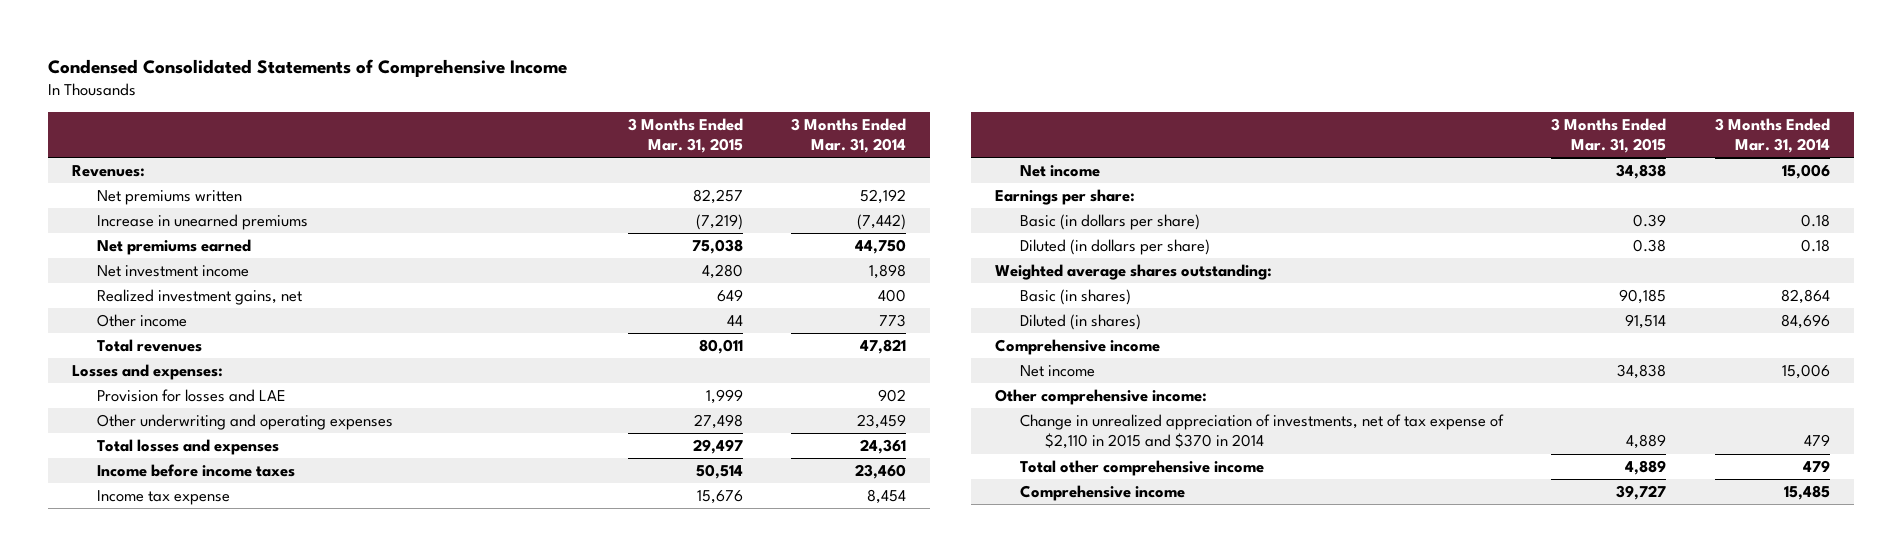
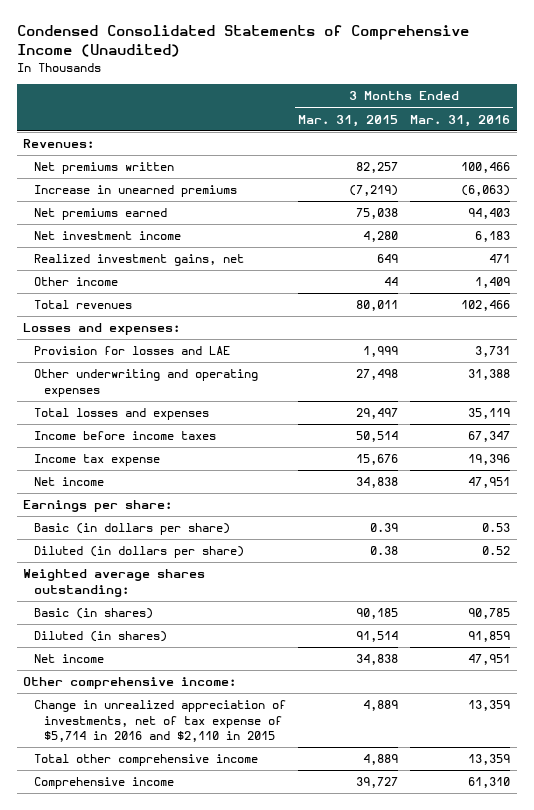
[47,59,567,78] Condensed Consolidated Statements of Comprehensive Income -> [17,25,470,58] Condensed Consolidated Statements of Comprehensive Income (Unaudited)
[791,117,907,153] 3 Months Ended Mar. 31, 2014 -> none
none -> [410,114,511,127] Mar. 31, 2016
[995,339,1161,356] Comprehensive income -> none
[1020,414,1505,450] Change in unrealized appreciation of investments, net of tax expense of $2,110 in 2015 and $370 in 2014 -> [33,700,286,743] Change in unrealized appreciation of investments, net of tax expense of $5,714 in 2016 and $2,110 in 2015

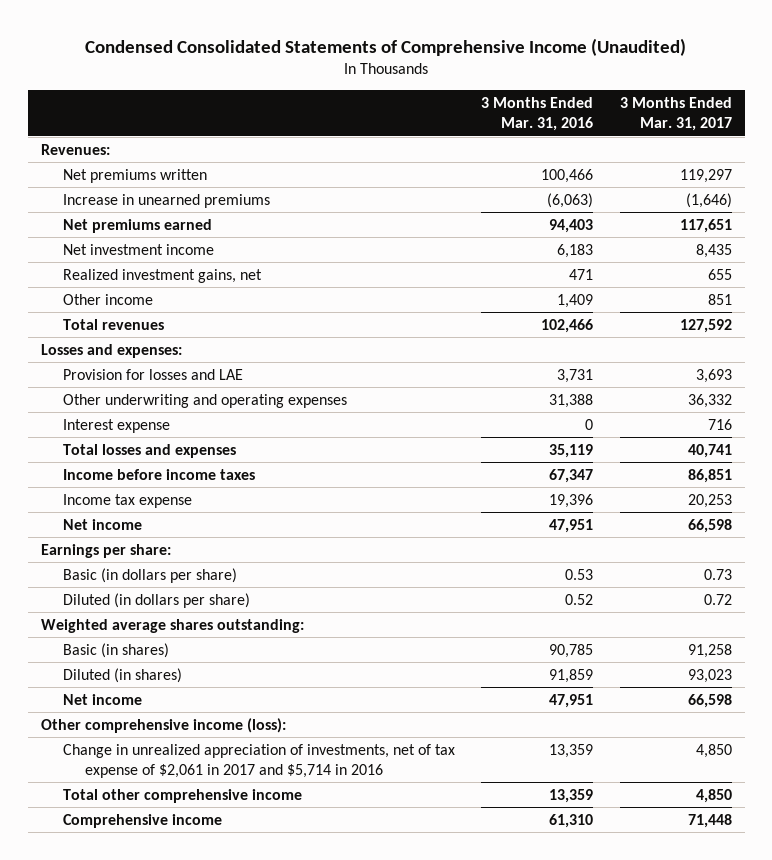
[297,114,398,127] Mar. 31, 2015 -> none
none -> [619,97,732,132] 3 Months Ended Mar. 31, 2017
none -> [62,418,170,433] Interest expense
[23,677,237,690] Other comprehensive income: -> [40,717,286,733] Other comprehensive income (loss):
[33,700,286,743] Change in unrealized appreciation of investments, net of tax expense of $5,714 in 2016 and $2,110 in 2015 -> [62,743,455,779] Change in unrealized appreciation of investments, net of tax expense of $2,061 in 2017 and $5,714 in 2016

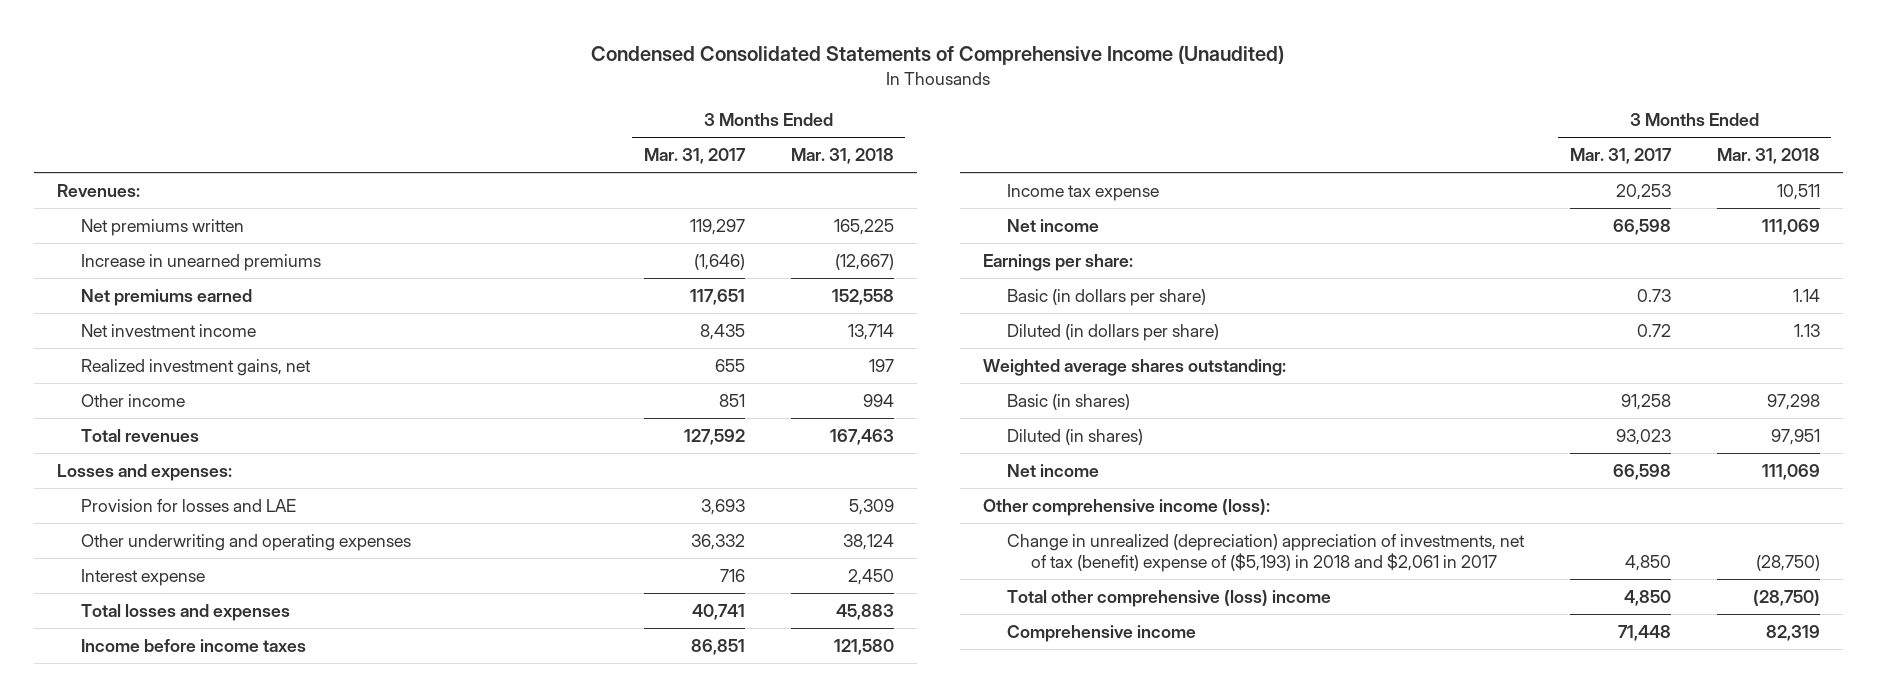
[481,97,594,132] 3 Months Ended Mar. 31, 2016 -> none
none -> [790,148,894,165] Mar. 31, 2018
[62,743,455,779] Change in unrealized appreciation of investments, net of tax expense of $2,061 in 2017 and $5,714 in 2016 -> [1006,533,1525,573] Change in unrealized (depreciation) appreciation of investments, net of tax (benefit) expense of ($5,193) in 2018 and $2,061 in 2017
[62,788,302,803] Total other comprehensive income -> [1006,589,1331,607] Total other comprehensive (loss) income

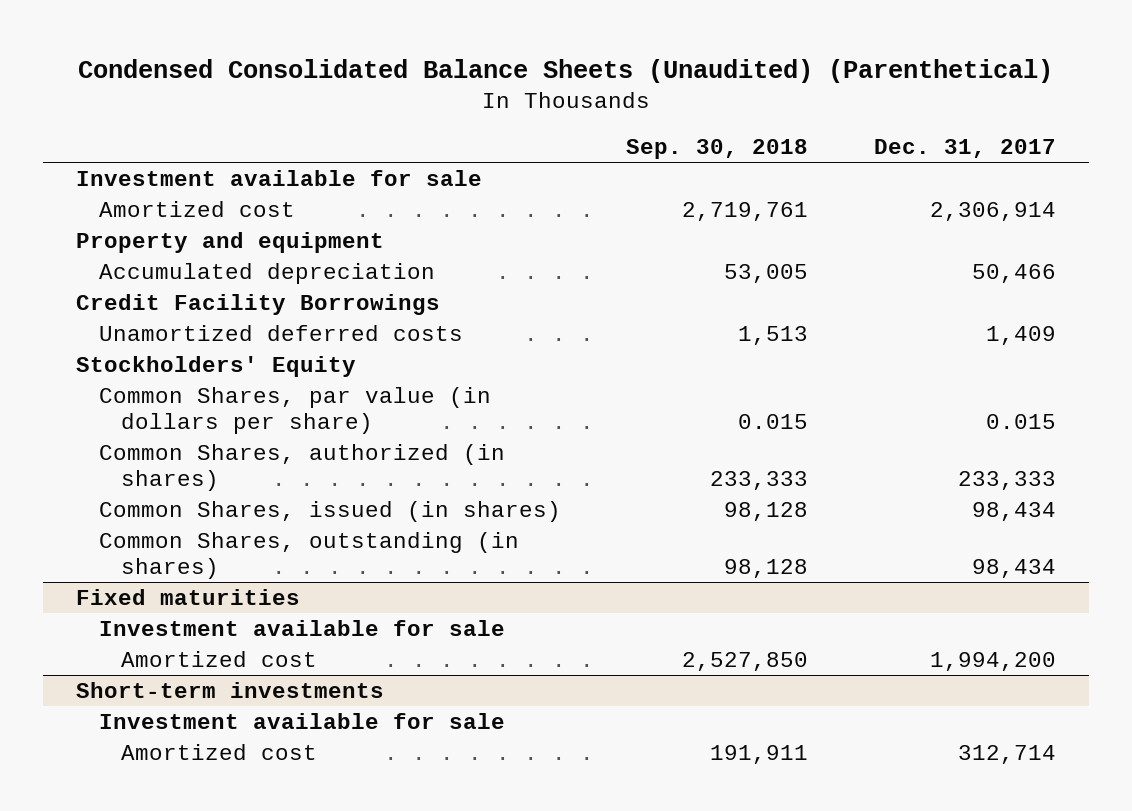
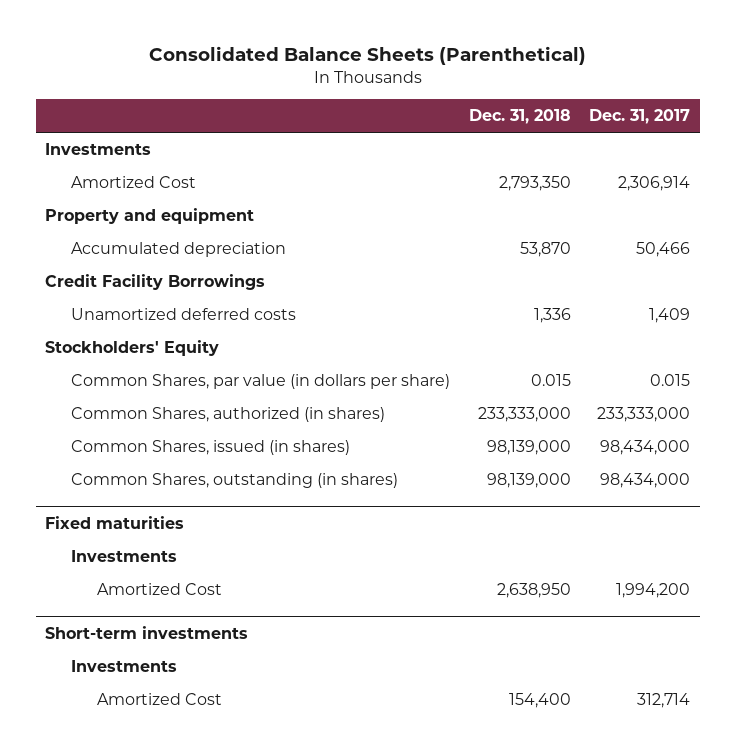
[78,59,1054,84] Condensed Consolidated Balance Sheets (Unaudited) (Parenthetical) -> [148,45,586,65] Consolidated Balance Sheets (Parenthetical)
[626,138,809,159] Sep. 30, 2018 -> none
none -> [468,109,571,125] Dec. 31, 2018
[76,170,483,187] Investment available for sale -> [45,143,152,156] Investments
[98,201,295,218] Amortized cost -> [70,176,196,189] Amortized Cost
[958,471,1057,491] 233,333 -> [597,407,691,423] 233,333,000
[972,502,1057,522] 98,434 -> [600,440,691,456] 98,434,000
[972,559,1057,579] 98,434 -> [600,473,691,489] 98,434,000
[98,620,505,637] Investment available for sale -> [70,550,177,563] Investments
[121,651,318,668] Amortized cost -> [96,583,222,596] Amortized Cost
[98,713,505,730] Investment available for sale -> [70,660,177,673] Investments
[121,744,318,761] Amortized cost -> [96,693,222,706] Amortized Cost

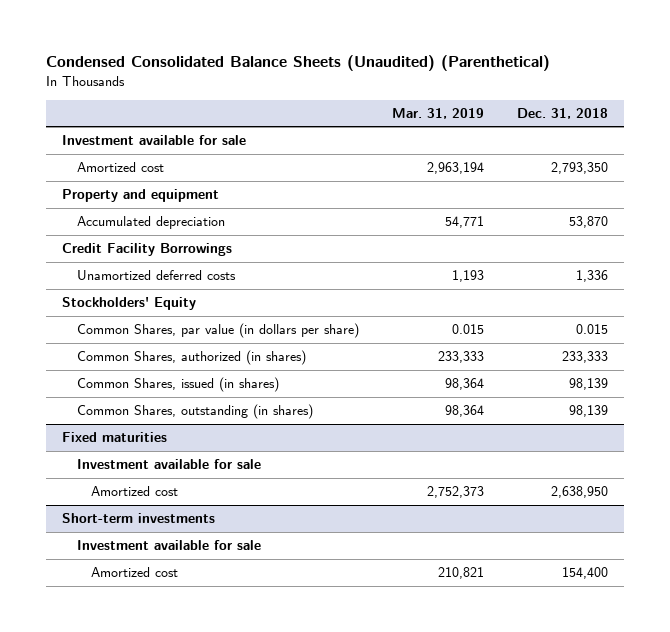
[148,45,586,65] Consolidated Balance Sheets (Parenthetical) -> [45,55,550,72] Condensed Consolidated Balance Sheets (Unaudited) (Parenthetical)
[589,109,691,125] Dec. 31, 2017 -> none
none -> [391,107,484,119] Mar. 31, 2019
[45,143,152,156] Investments -> [62,135,247,146] Investment available for sale
[70,176,196,189] Amortized Cost -> [76,162,164,173] Amortized cost
[477,407,571,423] 233,333,000 -> [561,351,608,364] 233,333
[486,440,571,456] 98,139,000 -> [568,378,608,391] 98,139
[486,473,571,489] 98,139,000 -> [568,405,608,418] 98,139
[70,550,177,563] Investments -> [76,459,261,470] Investment available for sale
[96,583,222,596] Amortized Cost -> [91,486,179,497] Amortized cost
[70,660,177,673] Investments -> [76,540,261,551] Investment available for sale
[96,693,222,706] Amortized Cost -> [91,567,179,578] Amortized cost

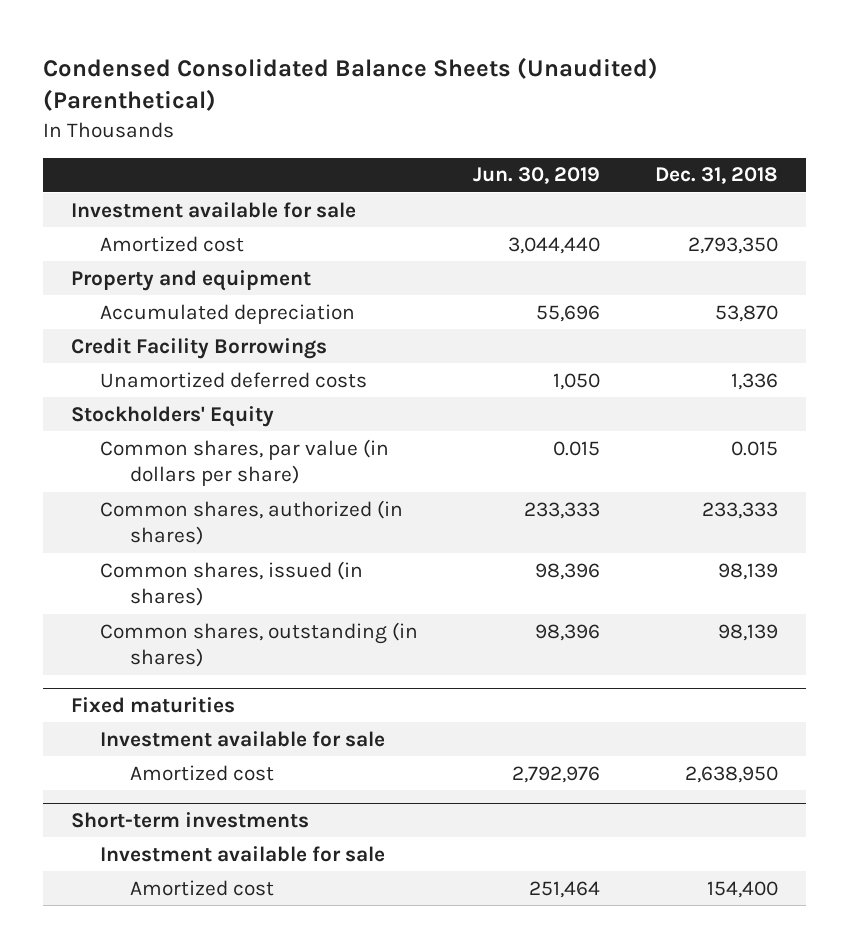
[391,107,484,119] Mar. 31, 2019 -> none
none -> [473,167,601,185] Jun. 30, 2019
[76,323,359,339] Common Shares, par value (in dollars per share) -> [100,438,390,487] Common shares, par value (in dollars per share)
[76,350,306,366] Common Shares, authorized (in shares) -> [100,499,404,546] Common shares, authorized (in shares)
[76,377,279,393] Common Shares, issued (in shares) -> [100,560,364,607] Common shares, issued (in shares)
[76,404,313,420] Common Shares, outstanding (in shares) -> [100,621,419,668] Common shares, outstanding (in shares)

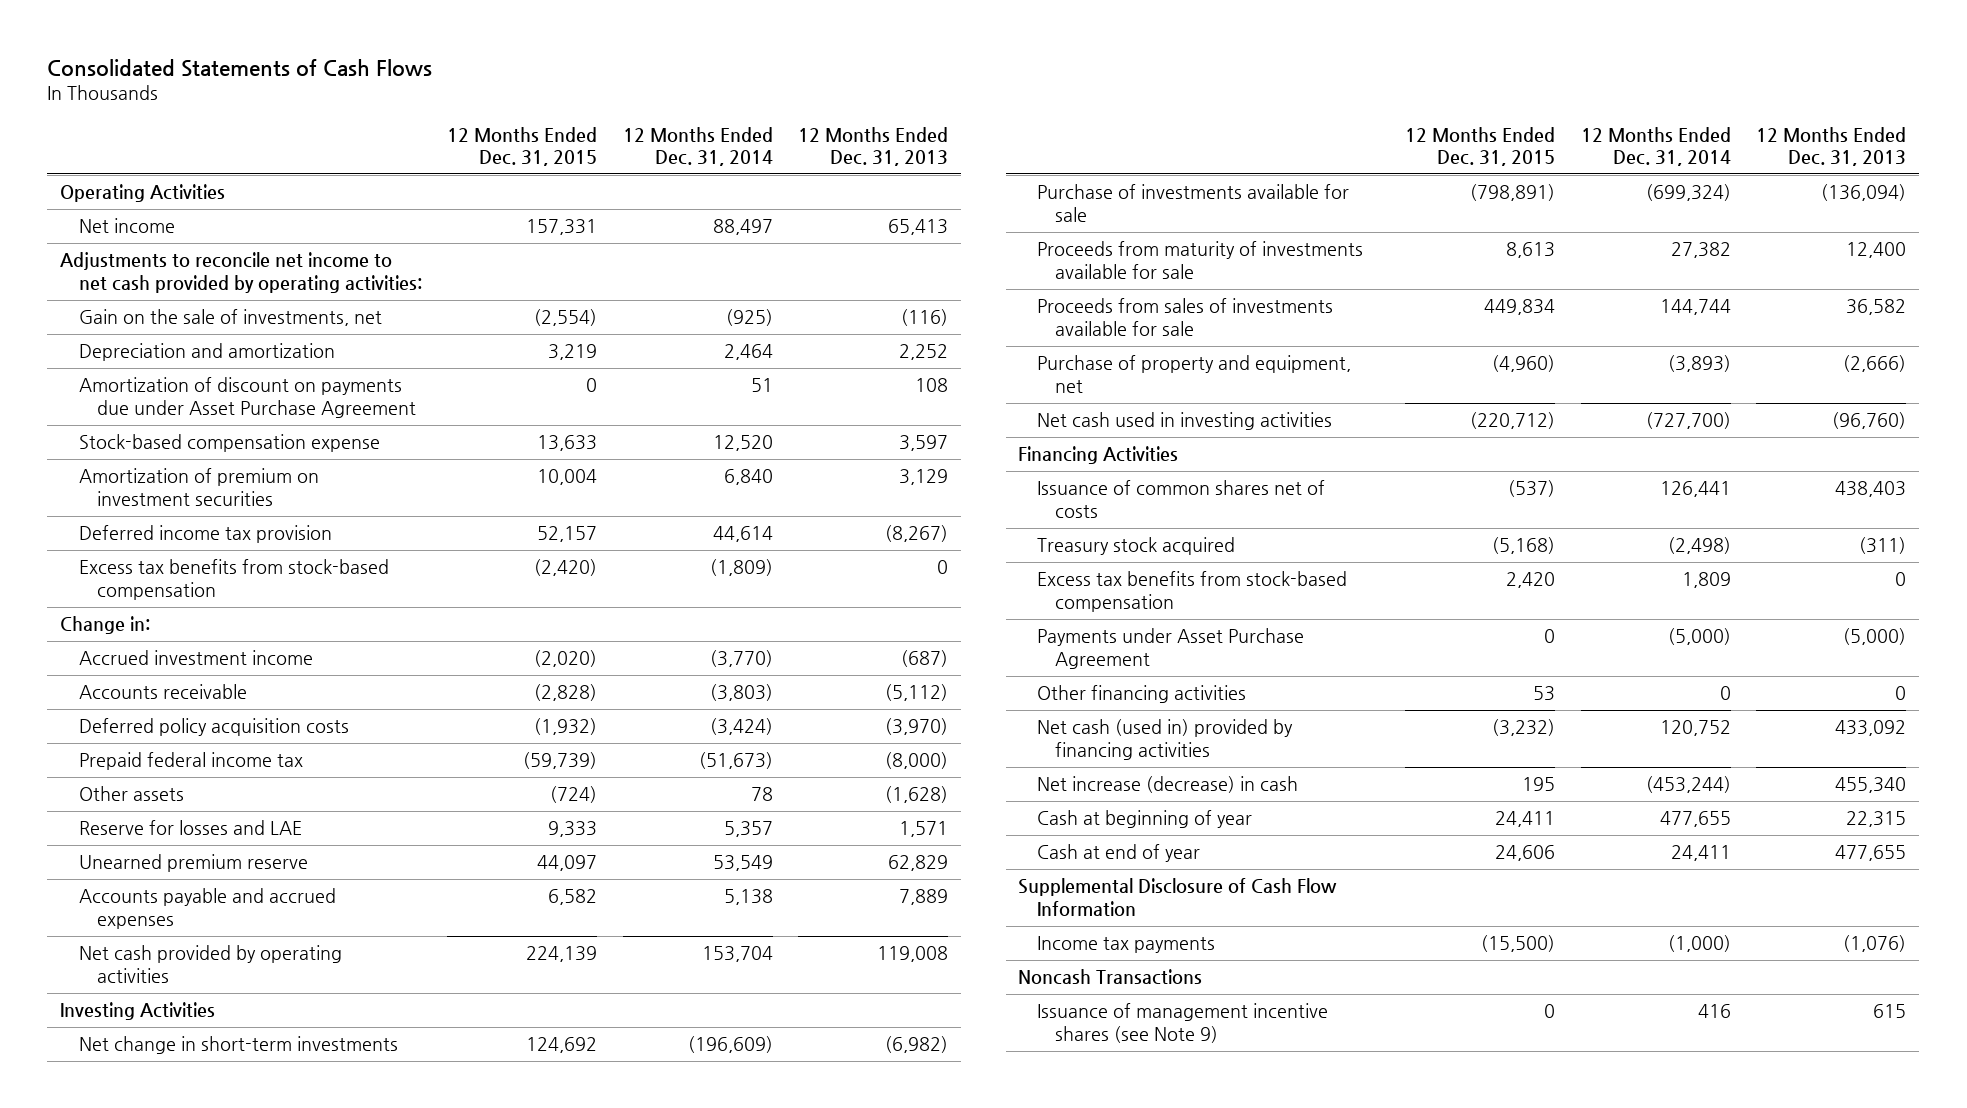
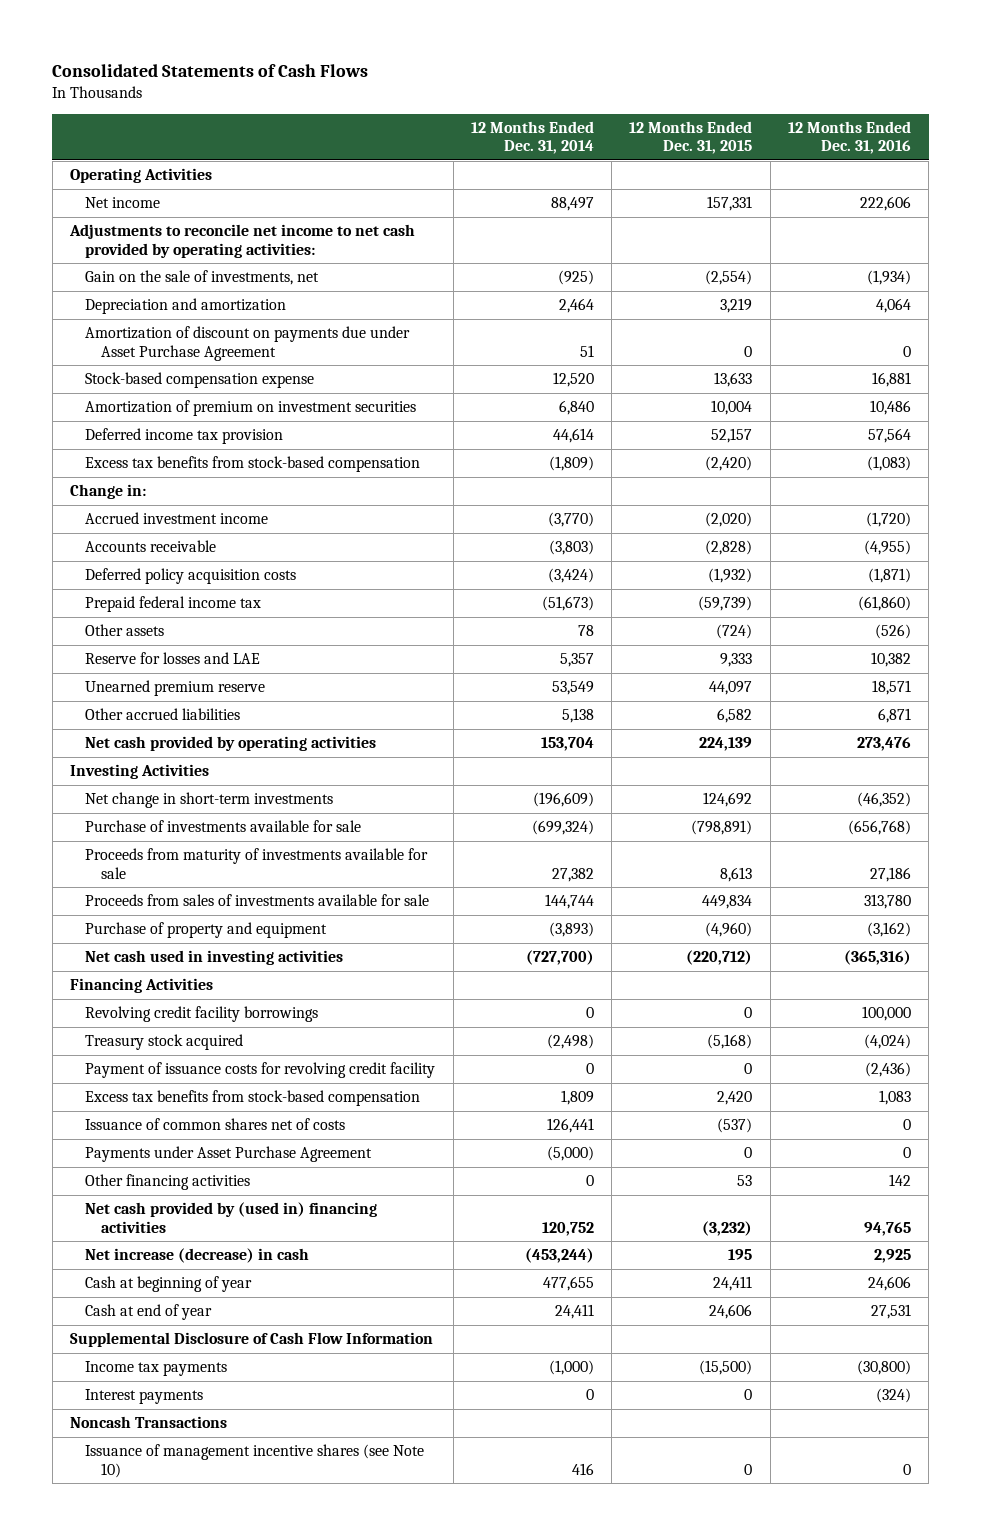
[798,126,949,167] 12 Months Ended Dec. 31, 2013 -> none
none -> [787,120,911,155] 12 Months Ended Dec. 31, 2016
[78,888,336,929] Accounts payable and accrued expenses -> [85,708,241,721] Other accrued liabilities
[1036,355,1351,393] Purchase of property and equipment, net -> [85,922,328,939] Purchase of property and equipment
none -> [85,1006,319,1023] Revolving credit facility borrowings
none -> [85,1062,436,1079] Payment of issuance costs for revolving credit facility
[1036,480,1325,518] Issuance of common shares net of costs -> [85,1118,346,1131] Issuance of common shares net of costs
[1036,719,1293,760] Net cash (used in) provided by financing activities -> [85,1202,378,1233] Net cash provided by (used in) financing activities
none -> [85,1389,204,1405] Interest payments
[1036,1003,1328,1043] Issuance of management incentive shares (see Note 9) -> [85,1444,425,1478] Issuance of management incentive shares (see Note 10)

